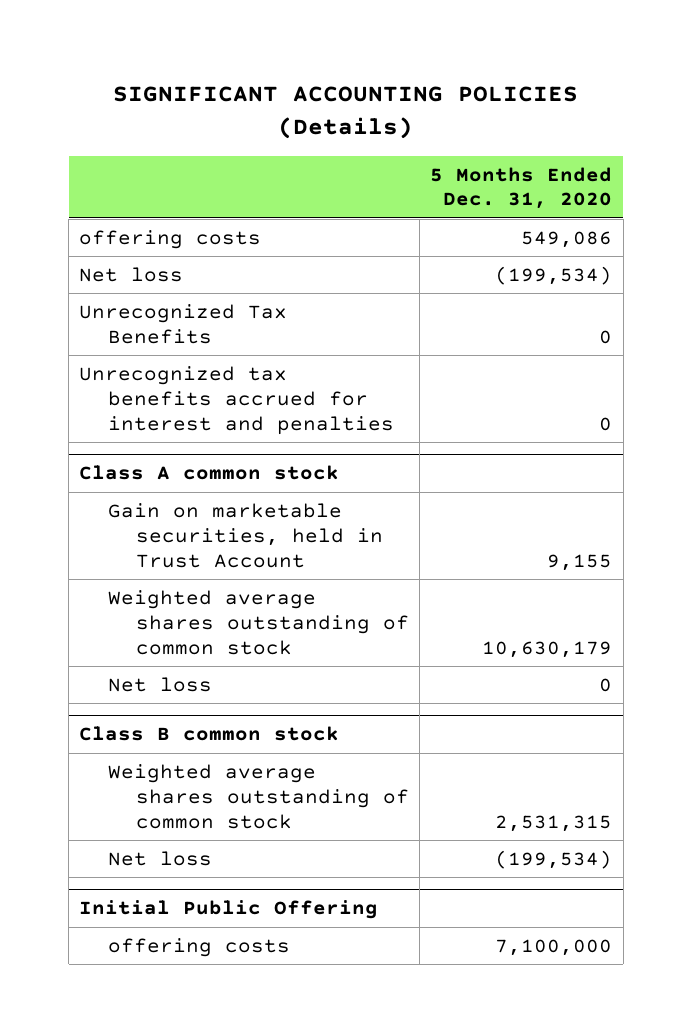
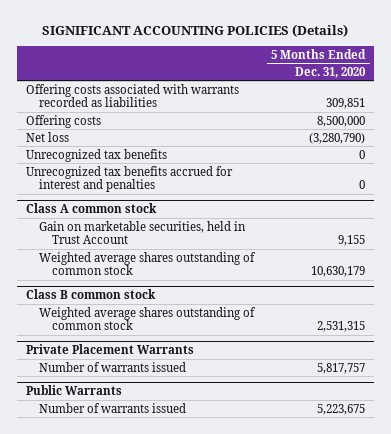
none -> [25,83,239,108] Offering costs associated with warrants recorded as liabilities
[79,229,262,249] offering costs -> [25,114,101,128] Offering costs
[521,230,613,248] 549,086 -> [317,115,366,127] 8,500,000
[495,265,613,285] (199,534) -> [309,132,366,144] (3,280,790)
[79,303,288,344] Unrecognized Tax Benefits -> [25,148,167,162] Unrecognized tax benefits
[107,676,212,692] Net loss -> none
[107,850,212,866] Net loss -> none
[79,900,379,920] Initial Public Offering -> none
[107,937,290,957] offering costs -> none
none -> [25,344,194,355] Private Placement Warrants
none -> [38,361,186,372] Number of warrants issued
none -> [25,385,122,396] Public Warrants
none -> [38,402,186,413] Number of warrants issued

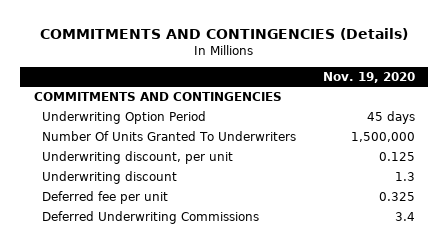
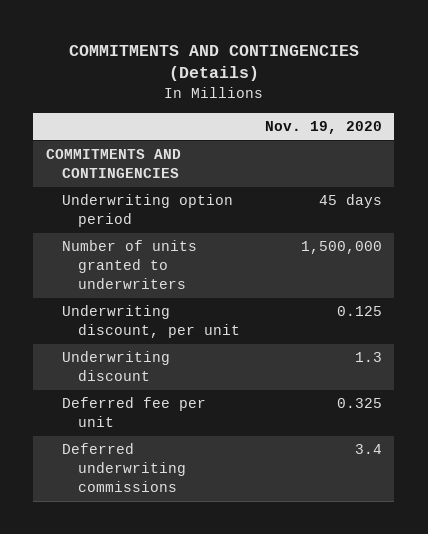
[42,111,207,125] Underwriting Option Period -> [61,194,233,228] Underwriting option period
[42,131,297,142] Number Of Units Granted To Underwriters -> [61,240,197,289] Number of units granted to underwriters
[42,211,260,225] Deferred Underwriting Commissions -> [61,443,187,492] Deferred underwriting commissions

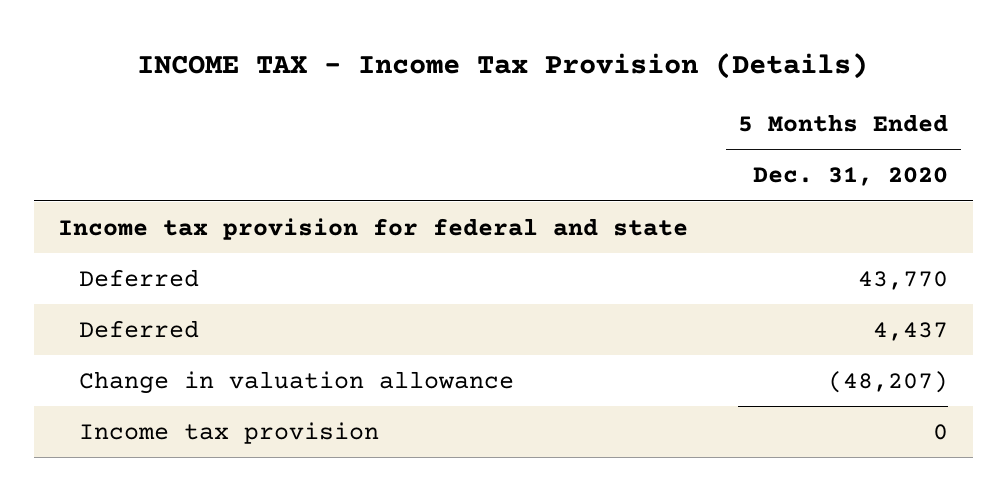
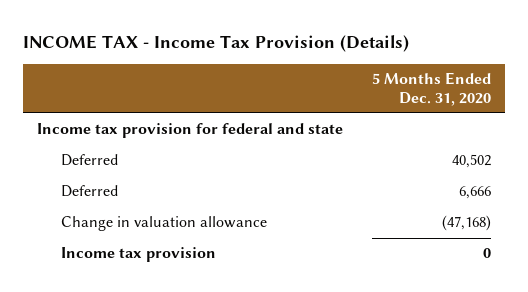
[858,271,949,291] 43,770 -> [452,154,492,169] 40,502
[873,322,949,342] 4,437 -> [459,186,492,200] 6,666
[828,371,949,394] (48,207) -> [442,215,492,232] (47,168)

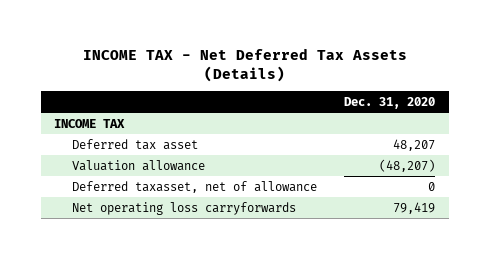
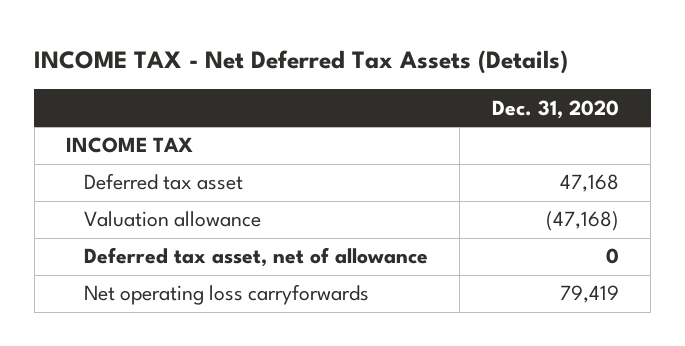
[393,138,436,151] 48,207 -> [559,174,619,193] 47,168
[379,158,436,172] (48,207) -> [545,211,619,232] (47,168)
[72,180,318,193] Deferred taxasset, net of allowance -> [83,247,428,268] Deferred tax asset, net of allowance

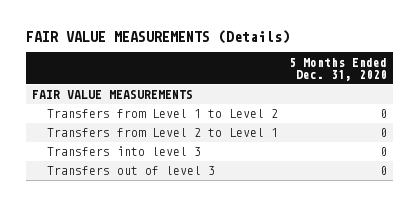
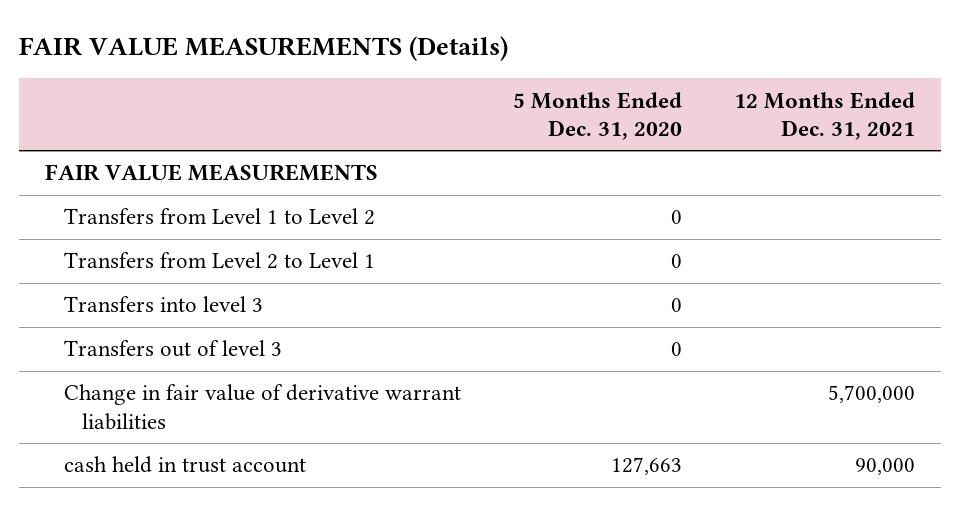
none -> [734,91,916,140] 12 Months Ended Dec. 31, 2021
none -> [63,384,461,430] Change in fair value of derivative warrant liabilities
none -> [63,456,306,474] cash held in trust account

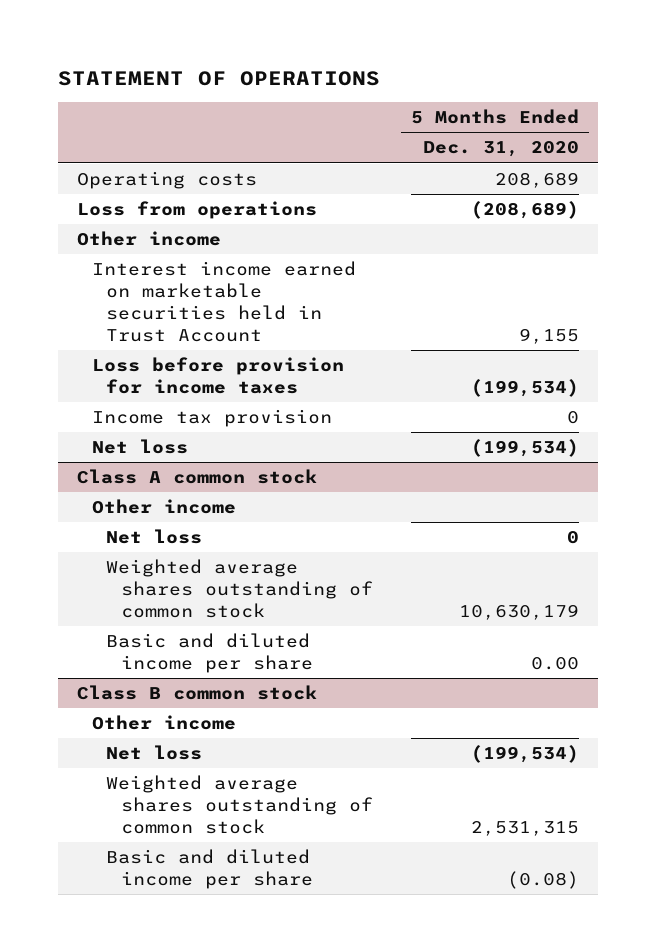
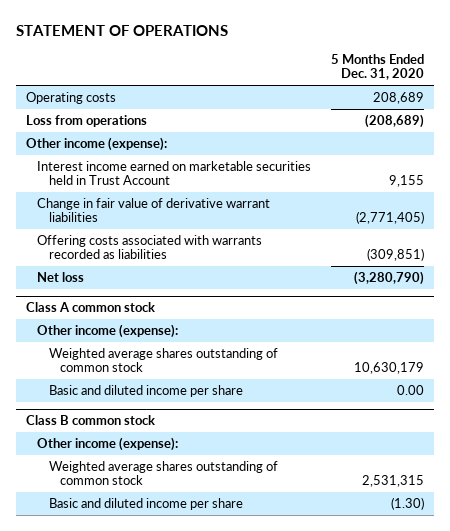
[77,231,222,247] Other income -> [26,136,168,151] Other income (expense):
[91,357,344,395] Loss before provision for income taxes -> none
[91,409,332,428] Income tax provision -> none
none -> [37,197,271,223] Change in fair value of derivative warrant liabilities
none -> [37,234,263,260] Offering costs associated with warrants recorded as liabilities
[470,439,579,458] (199,534) -> [353,270,424,285] (3,280,790)
[106,529,203,545] Net loss -> none
[91,499,236,515] Other income -> [37,323,179,338] Other income (expense):
[106,745,203,761] Net loss -> none
[91,715,236,731] Other income -> [37,436,179,451] Other income (expense):
[506,871,579,890] (0.08) -> [390,496,424,510] (1.30)

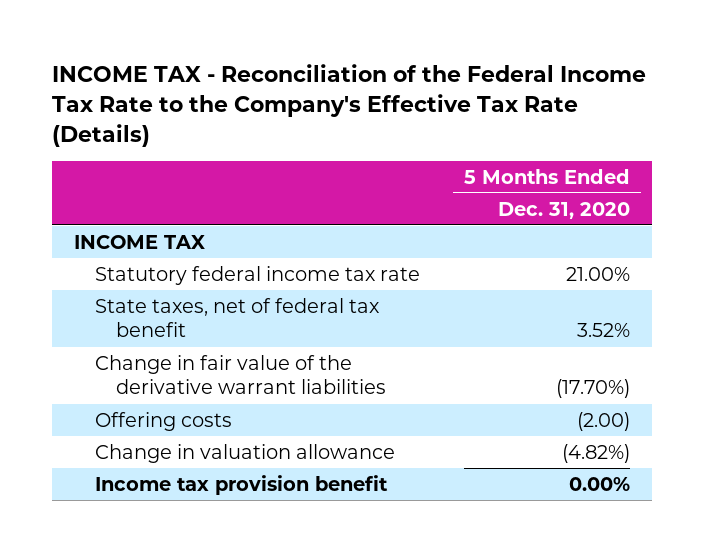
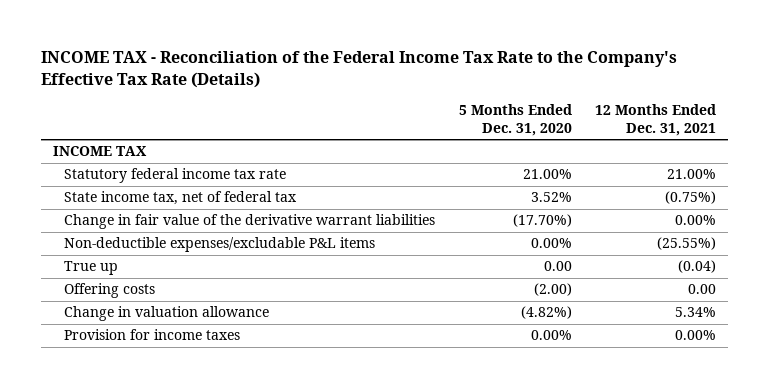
none -> [595,104,717,137] 12 Months Ended Dec. 31, 2021
[94,297,380,338] State taxes, net of federal tax benefit -> [64,191,298,206] State income tax, net of federal tax
none -> [64,237,376,253] Non-deductible expenses/excludable P&L items
none -> [64,261,119,276] True up
[94,474,388,495] Income tax provision benefit -> [64,329,241,341] Provision for income taxes

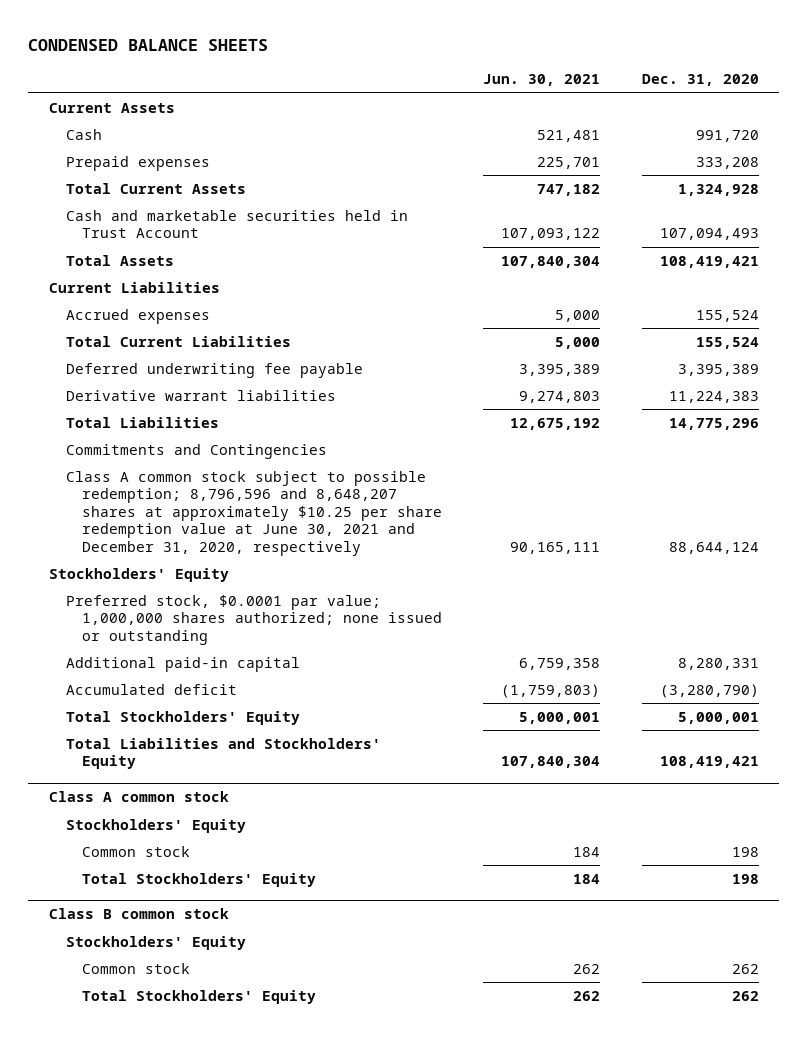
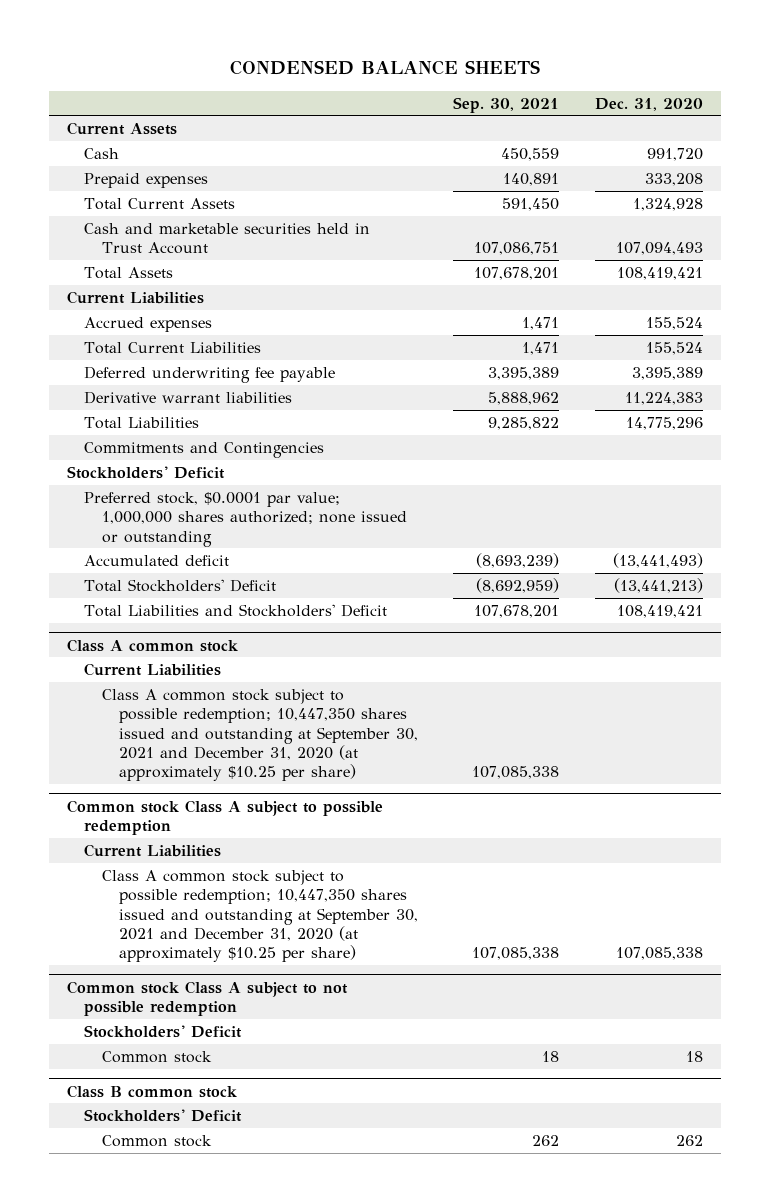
[483,74,601,87] Jun. 30, 2021 -> none
none -> [453,96,560,113] Sep. 30, 2021
[65,470,442,556] Class A common stock subject to possible redemption; 8,796,596 and 8,648,207 shares at approximately $10.25 per share redemption value at June 30, 2021 and December 31, 2020, respectively -> none
[49,567,230,582] Stockholders' Equity -> [67,465,226,479] Stockholders' Deficit
[65,656,300,672] Additional paid-in capital -> none
[659,683,759,698] (3,280,790) -> [612,552,703,568] (13,441,493)
[65,710,300,725] Total Stockholders' Equity -> [84,578,277,592] Total Stockholders' Deficit
[677,711,759,724] 5,000,001 -> [613,577,703,593] (13,441,213)
[65,737,381,770] Total Liabilities and Stockholders' Equity -> [84,603,388,617] Total Liabilities and Stockholders' Deficit
[81,872,316,887] Total Stockholders' Equity -> none
none -> [84,662,222,676] Current Liabilities
none -> [101,688,418,782] Class A common stock subject to possible redemption; 10,447,350 shares issued and outstanding at September 30, 2021 and December 31, 2020 (at approximately $10.25 per share)
none -> [67,799,384,835] Common stock Class A subject to possible redemption
none -> [84,843,222,857] Current Liabilities
none -> [101,869,418,963] Class A common stock subject to possible redemption; 10,447,350 shares issued and outstanding at September 30, 2021 and December 31, 2020 (at approximately $10.25 per share)
none -> [67,980,349,1016] Common stock Class A subject to not possible redemption
[65,818,246,833] Stockholders' Equity -> [84,1024,243,1038] Stockholders' Deficit
[731,846,759,857] 198 -> [685,1050,703,1062] 18
[65,935,246,950] Stockholders' Equity -> [84,1108,243,1122] Stockholders' Deficit
[81,989,316,1004] Total Stockholders' Equity -> none

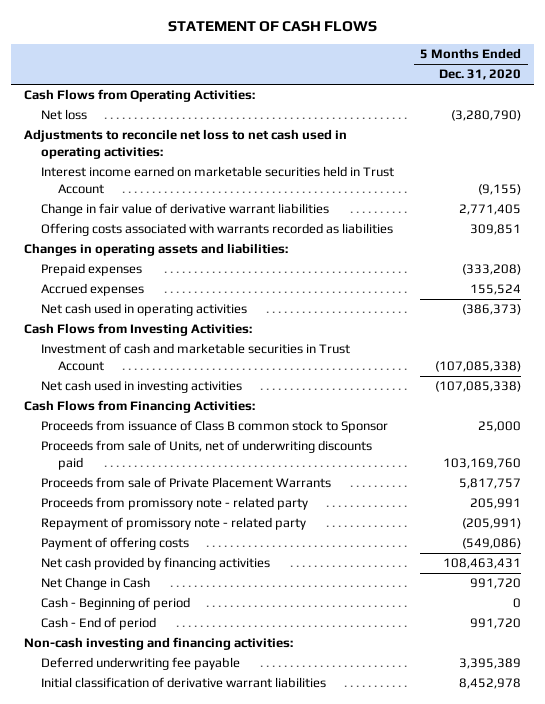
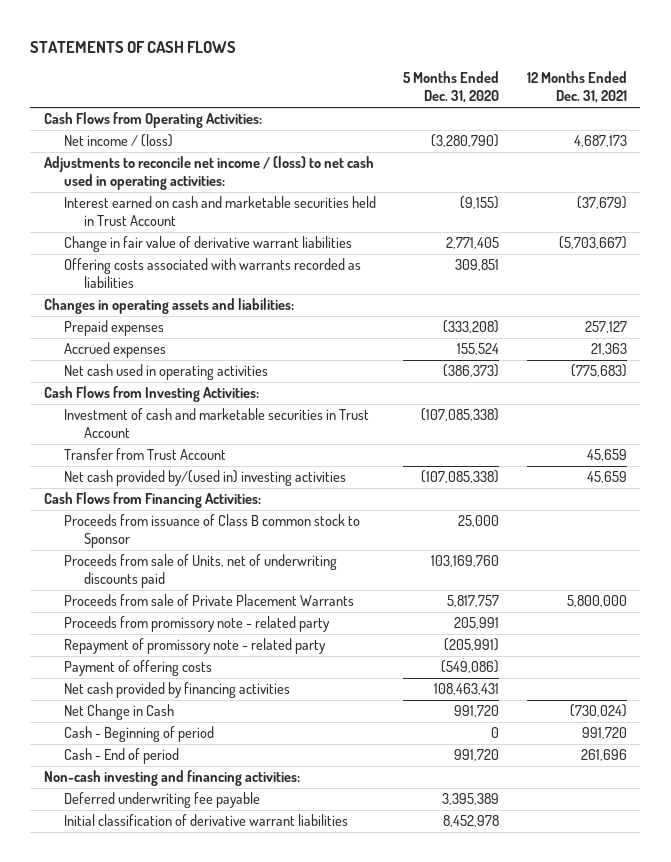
[167,20,377,32] STATEMENT OF CASH FLOWS -> [30,40,237,53] STATEMENTS OF CASH FLOWS
none -> [526,71,627,104] 12 Months Ended Dec. 31, 2021
[40,109,87,121] Net loss -> [63,134,173,148] Net income / (loss)
[24,129,348,159] Adjustments to reconcile net loss to net cash used in operating activities: -> [44,156,375,191] Adjustments to reconcile net income / (loss) to net cash used in operating activities:
[40,166,394,194] Interest income earned on marketable securities held in Trust Account -> [63,196,376,227] Interest earned on cash and marketable securities held in Trust Account
none -> [63,448,226,461] Transfer from Trust Account
[40,380,242,394] Net cash used in investing activities -> [63,470,346,487] Net cash provided by/(used in) investing activities

